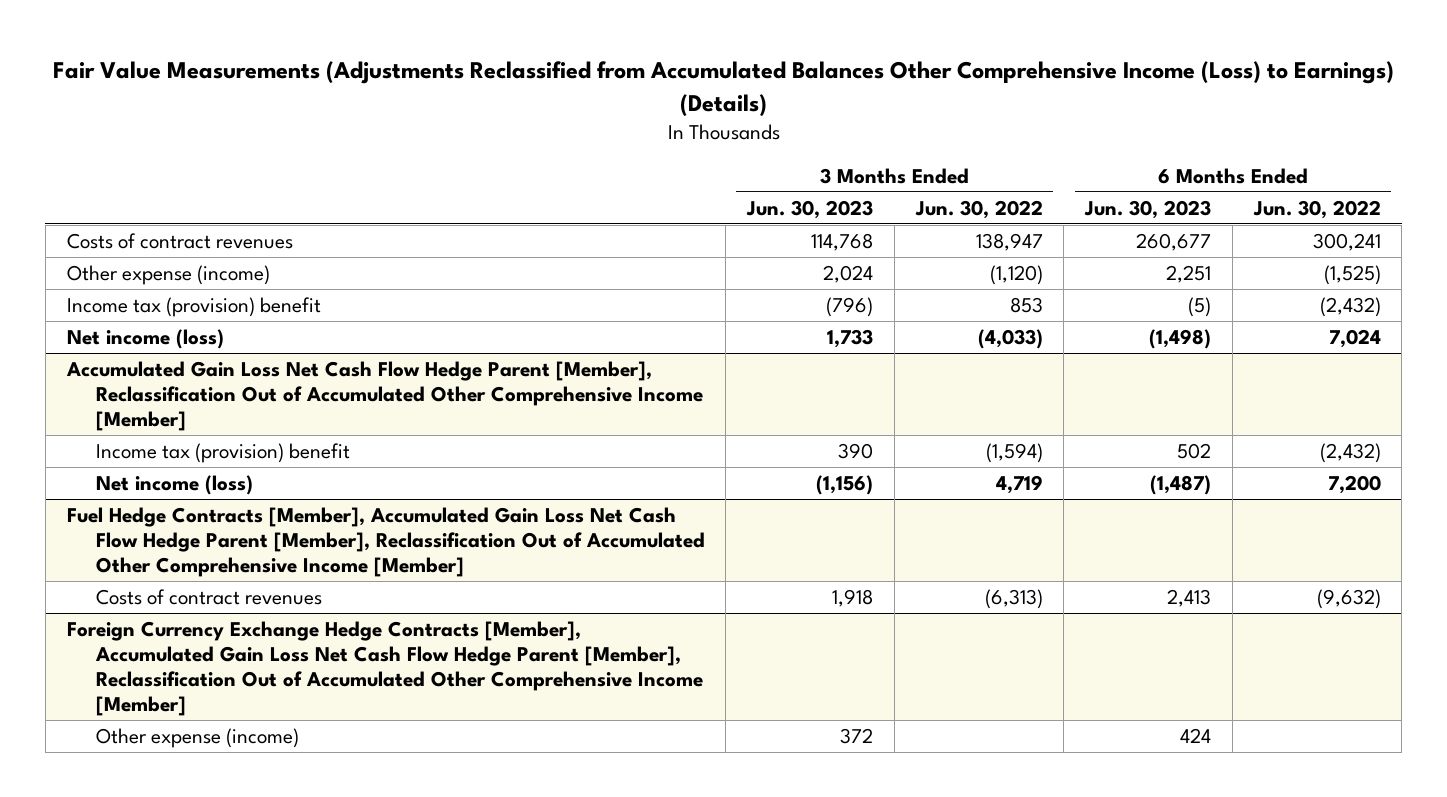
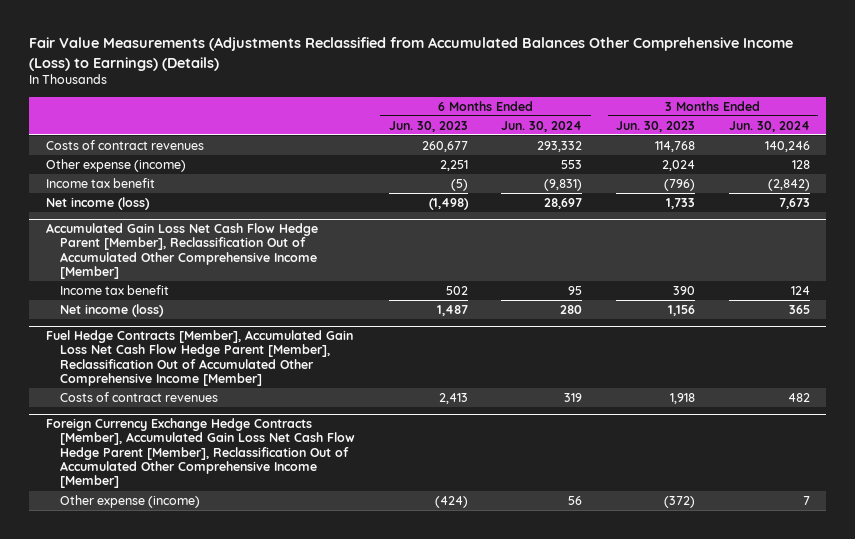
[914,199,1043,219] Jun. 30, 2022 -> none
[1252,199,1381,219] Jun. 30, 2022 -> none
none -> [501,120,583,132] Jun. 30, 2024
none -> [728,120,810,132] Jun. 30, 2024
[66,296,321,317] Income tax (provision) benefit -> [45,177,155,188] Income tax benefit
[95,442,350,463] Income tax (provision) benefit -> [60,284,170,295] Income tax benefit
[816,474,874,495] (1,156) -> [668,304,696,316] 1,156
[1150,474,1212,495] (1,487) -> [436,304,468,316] 1,487
[840,727,874,744] 372 -> [664,495,696,508] (372)
[1180,727,1212,743] 424 -> [434,495,468,508] (424)

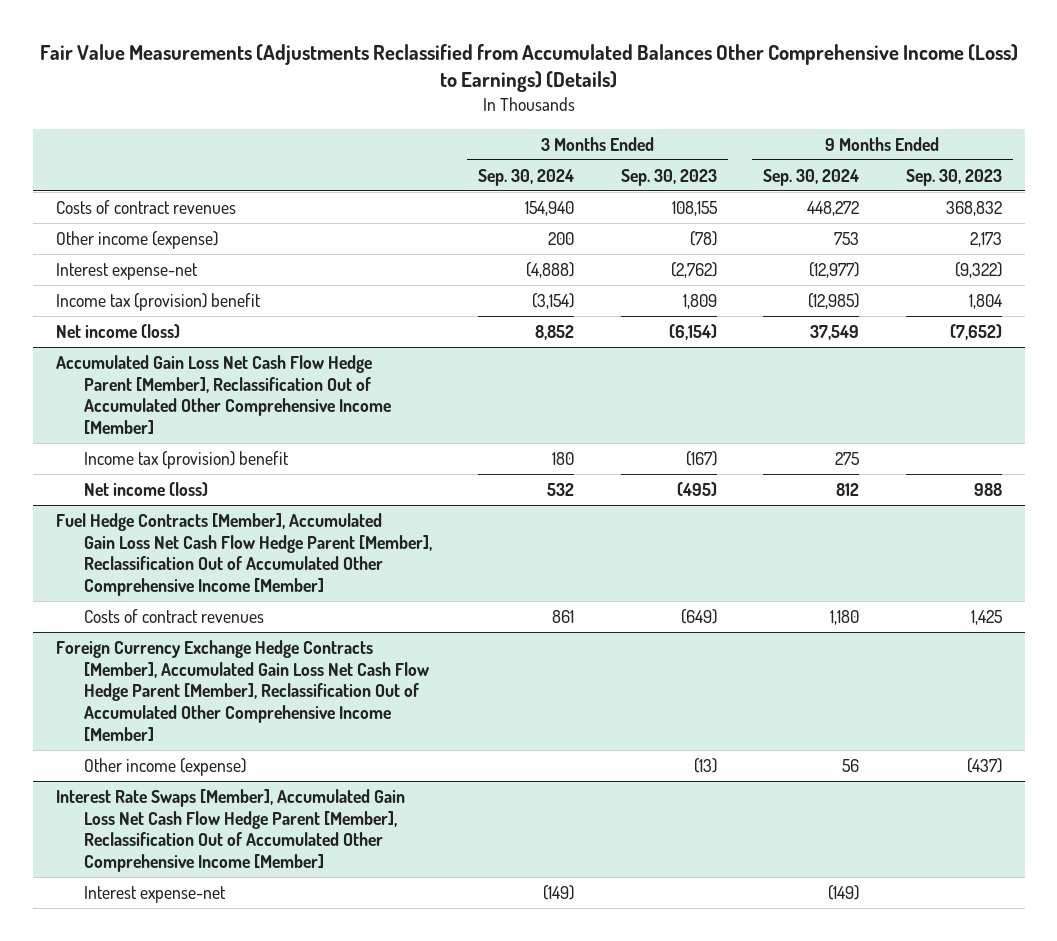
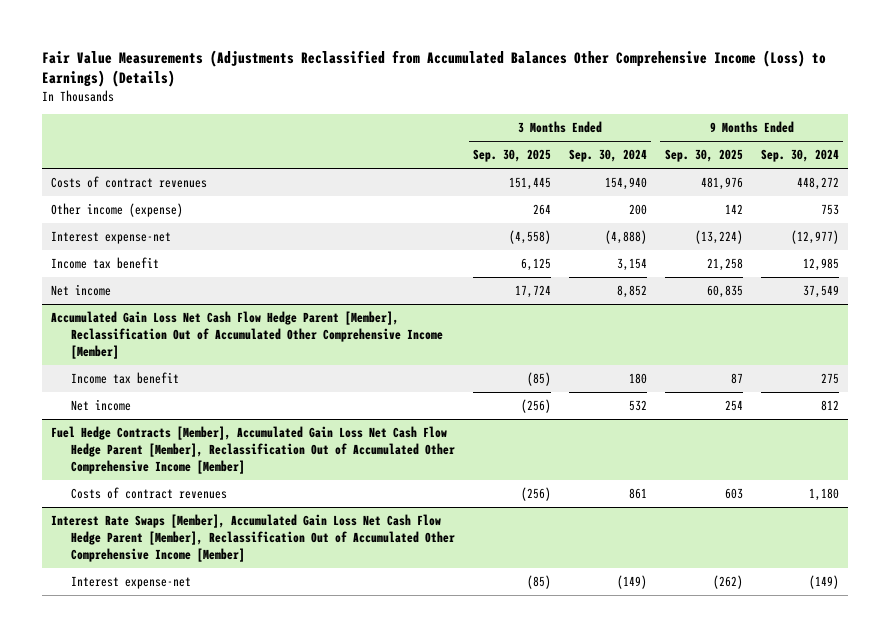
[620,168,717,186] Sep. 30, 2023 -> none
[905,168,1002,186] Sep. 30, 2023 -> none
none -> [473,149,552,163] Sep. 30, 2025
none -> [664,149,743,163] Sep. 30, 2025
[55,292,261,311] Income tax (provision) benefit -> [51,257,160,270] Income tax benefit
[532,292,575,309] (3,154) -> [616,258,647,272] 3,154
[808,292,860,309] (12,985) -> [802,258,839,272] 12,985
[55,323,180,338] Net income (loss) -> [51,284,112,297] Net income
[84,450,290,469] Income tax (provision) benefit -> [71,372,180,385] Income tax benefit
[84,481,209,496] Net income (loss) -> [71,399,132,412] Net income
[55,639,430,741] Foreign Currency Exchange Hedge Contracts [Member], Accumulated Gain Loss Net Cash Flow Hedge Parent [Member], Reclassification Out of Accumulated Other Comprehensive Income [Member] -> none
[84,757,247,776] Other income (expense) -> none

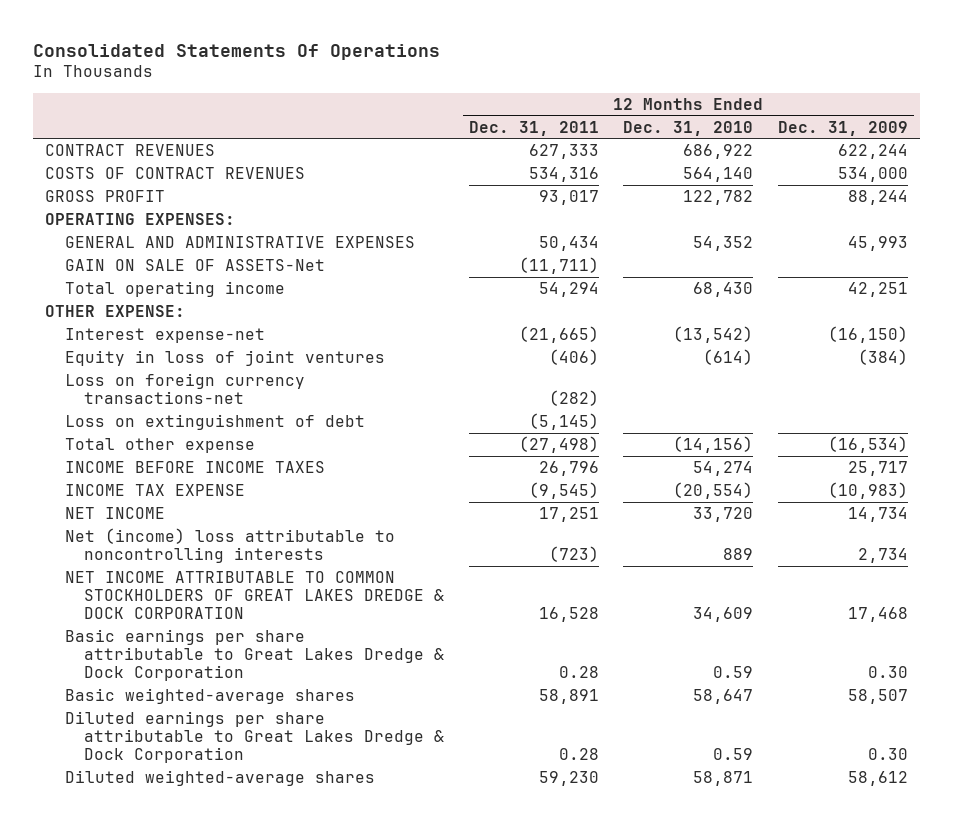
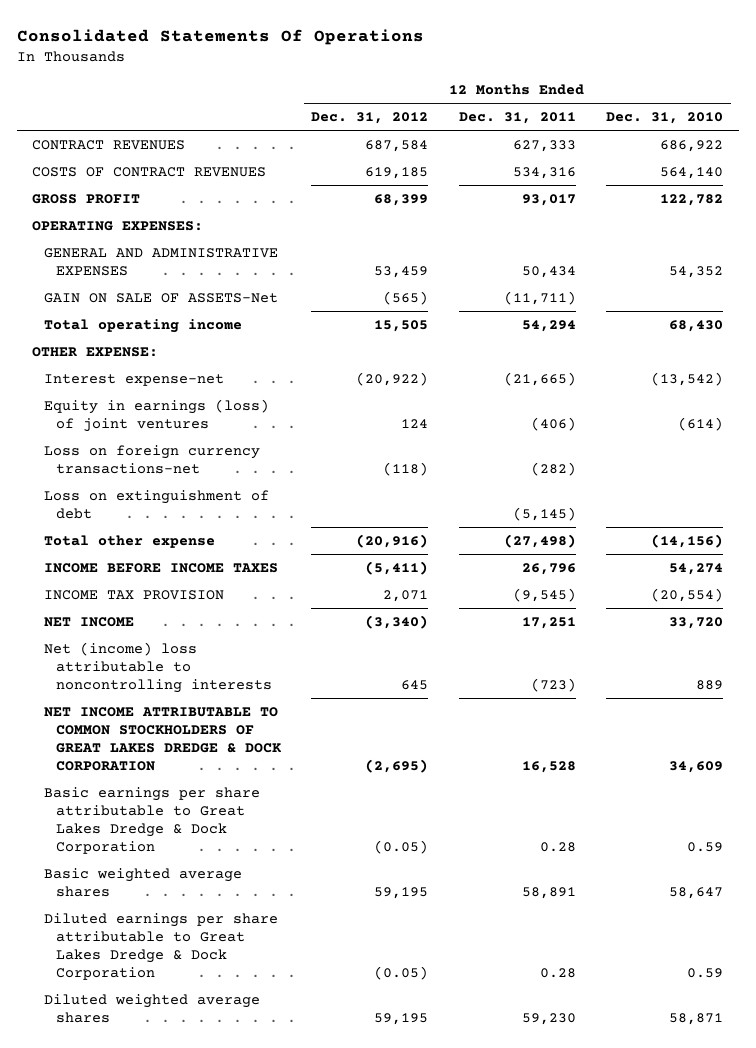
[778,120,909,136] Dec. 31, 2009 -> none
none -> [311,112,429,125] Dec. 31, 2012
[64,350,385,367] Equity in loss of joint ventures -> [44,398,270,432] Equity in earnings (loss) of joint ventures
[64,484,245,497] INCOME TAX EXPENSE -> [44,589,225,600] INCOME TAX PROVISION
[64,688,355,705] Basic weighted-average shares -> [44,867,243,897] Basic weighted average shares
[64,770,375,787] Diluted weighted-average shares -> [44,993,261,1023] Diluted weighted average shares

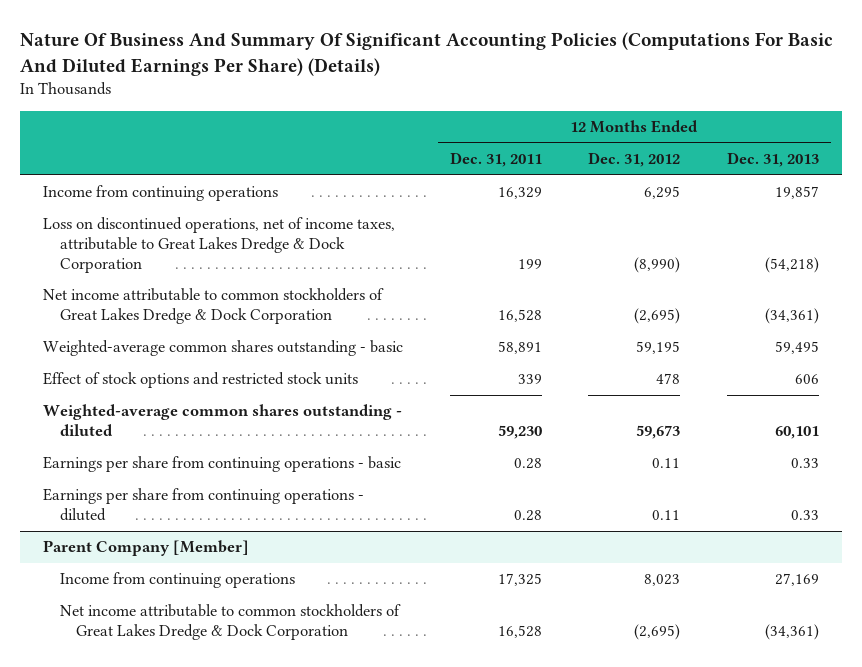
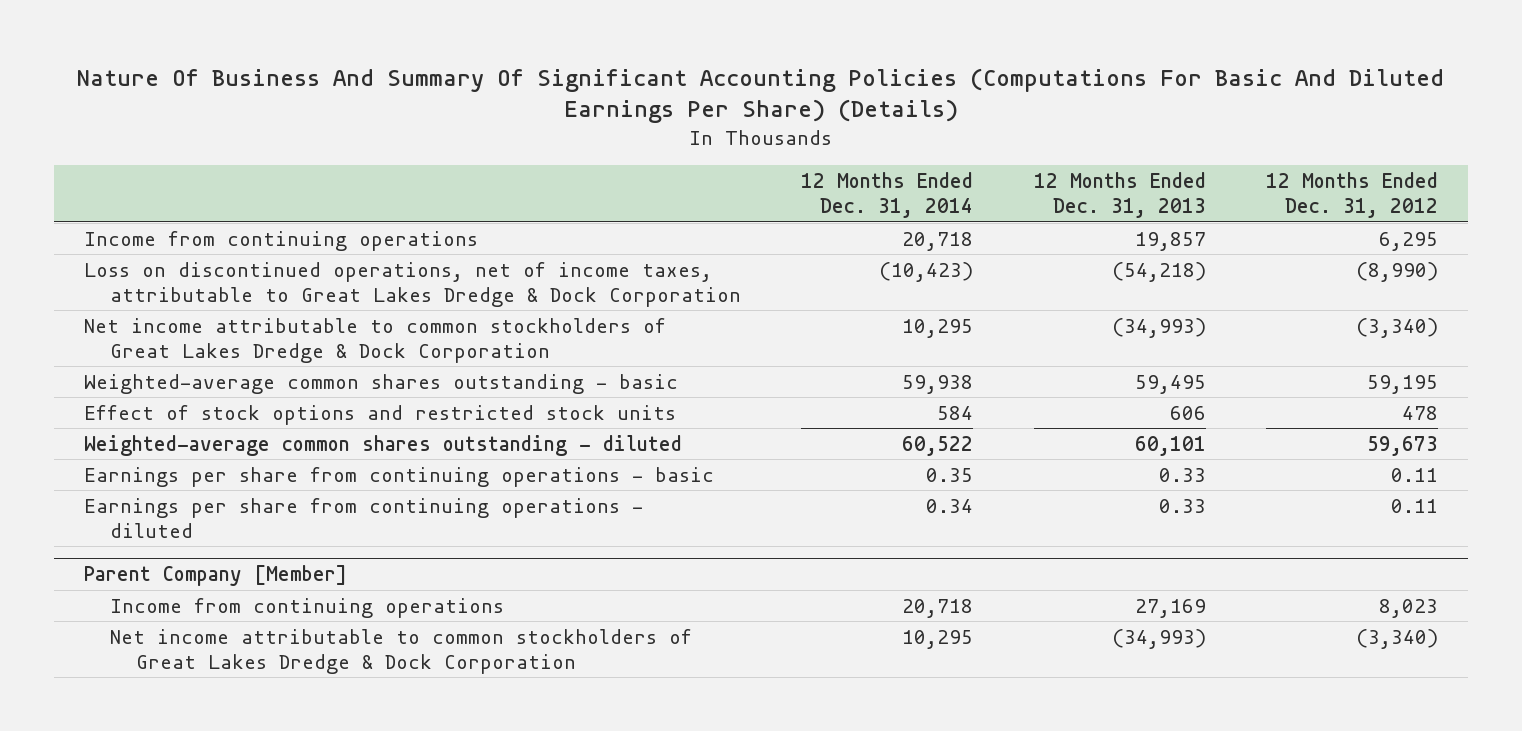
[449,152,542,168] Dec. 31, 2011 -> none
none -> [801,172,974,219] 12 Months Ended Dec. 31, 2014
[634,307,681,324] (2,695) -> [1355,317,1438,338] (3,340)
[764,307,819,324] (34,361) -> [1111,317,1206,338] (34,993)
[634,623,681,640] (2,695) -> [1355,628,1438,649] (3,340)
[764,623,819,640] (34,361) -> [1111,628,1206,649] (34,993)

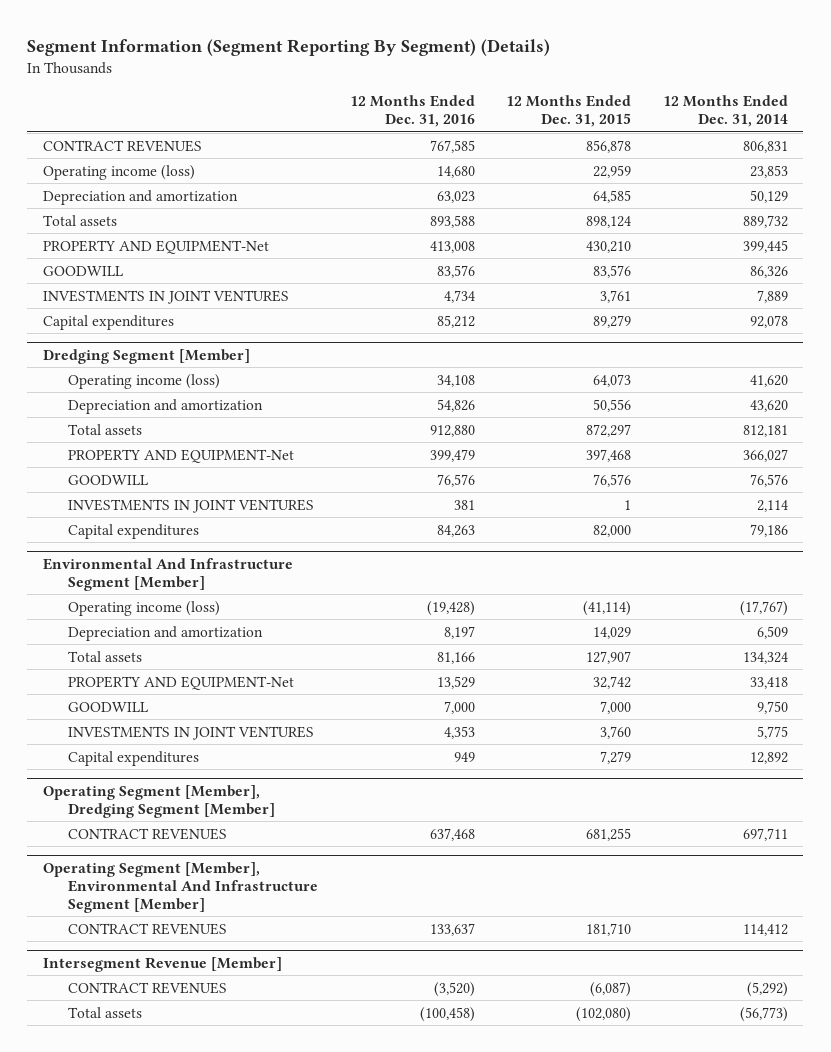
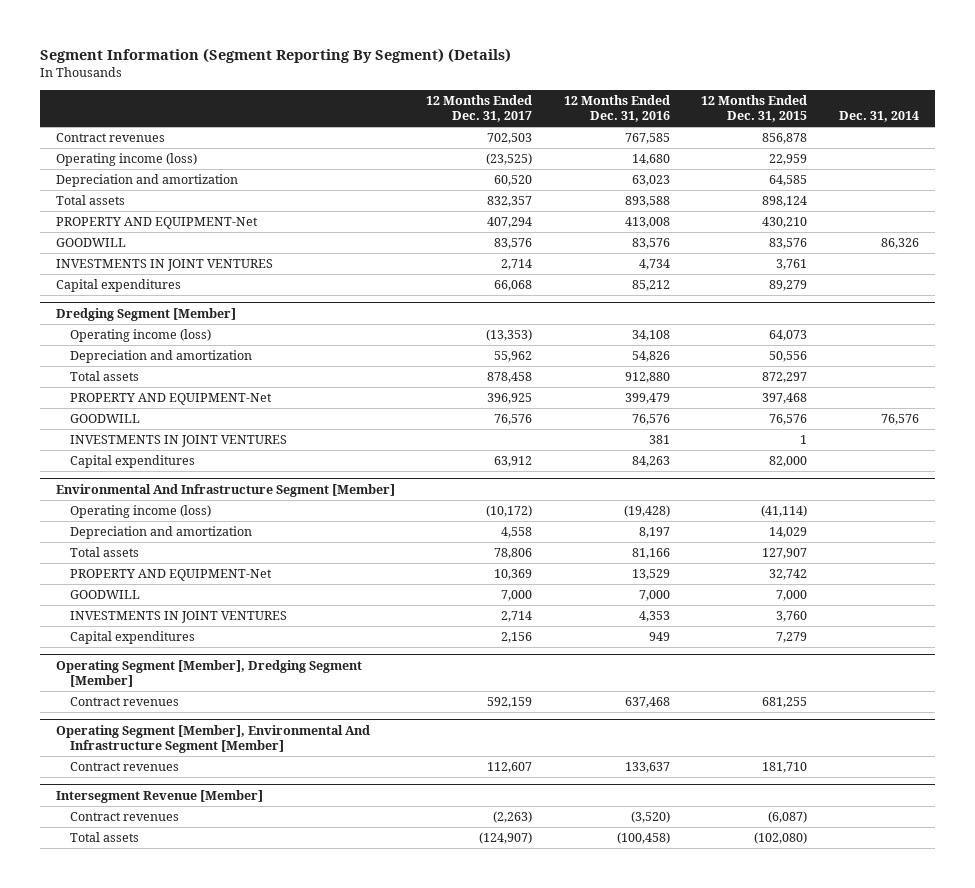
[662,95,788,128] 12 Months Ended Dec. 31, 2014 -> none
none -> [426,94,533,123] 12 Months Ended Dec. 31, 2017
none -> [839,111,920,123] Dec. 31, 2014
[43,139,203,152] CONTRACT REVENUES -> [55,133,165,143] Contract revenues
[68,827,228,840] CONTRACT REVENUES -> [70,697,180,707] Contract revenues
[68,922,228,935] CONTRACT REVENUES -> [70,762,180,772] Contract revenues
[68,981,228,994] CONTRACT REVENUES -> [70,812,180,822] Contract revenues

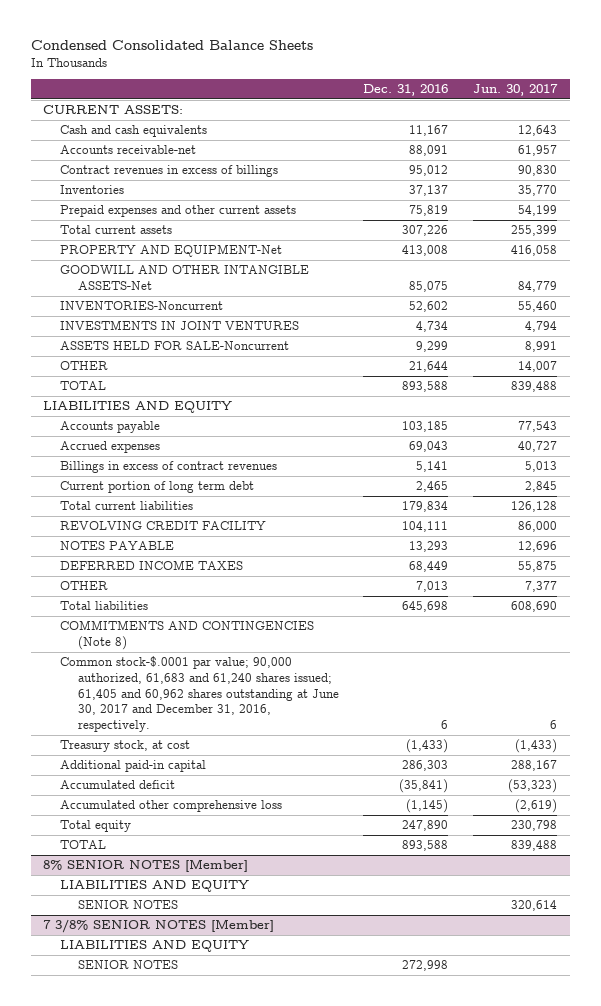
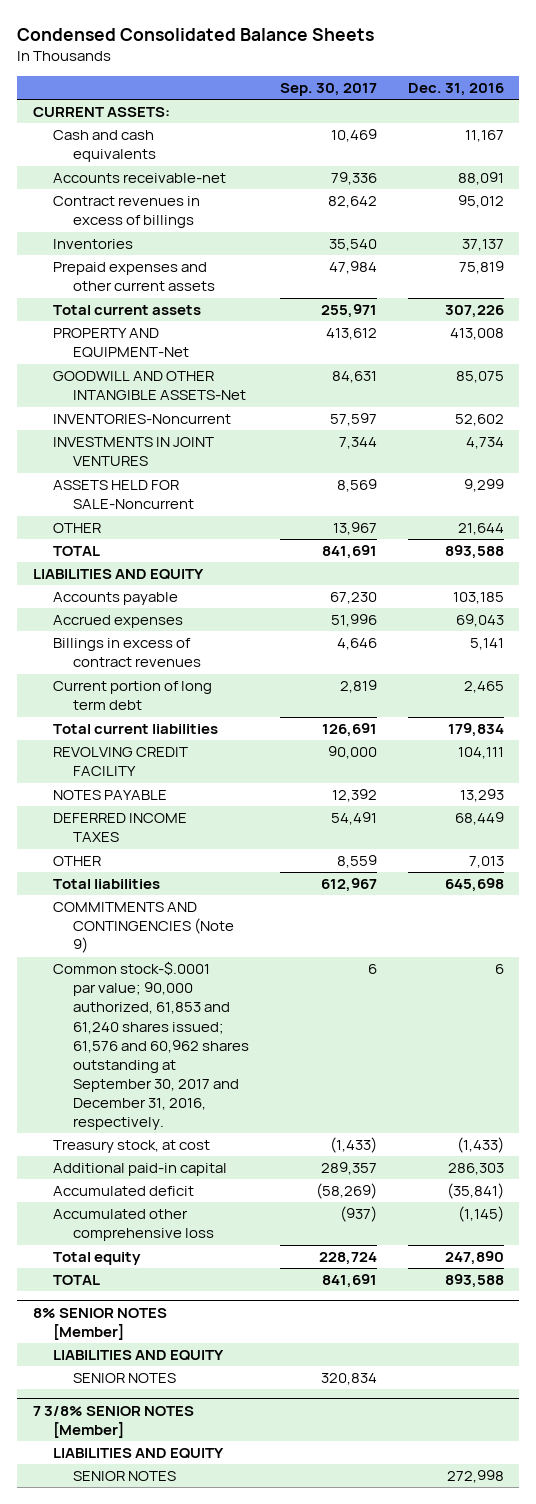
[473,84,559,97] Jun. 30, 2017 -> none
none -> [279,83,377,97] Sep. 30, 2017
[60,620,315,650] COMMITMENTS AND CONTINGENCIES (Note 8) -> [52,902,235,954] COMMITMENTS AND CONTINGENCIES (Note 9)
[60,656,339,733] Common stock-$.0001 par value; 90,000 authorized, 61,683 and 61,240 shares issued; 61,405 and 60,962 shares outstanding at June 30, 2017 and December 31, 2016, respectively. -> [52,961,250,1131] Common stock-$.0001 par value; 90,000 authorized, 61,853 and 61,240 shares issued; 61,576 and 60,962 shares outstanding at September 30, 2017 and December 31, 2016, respectively.

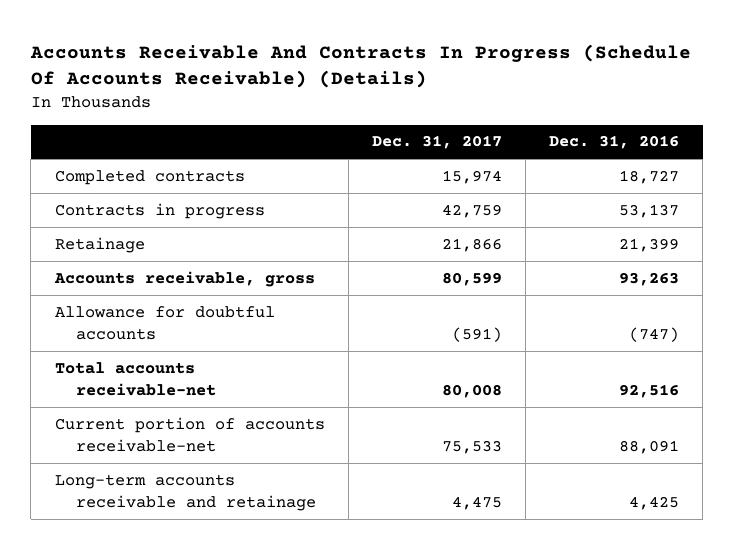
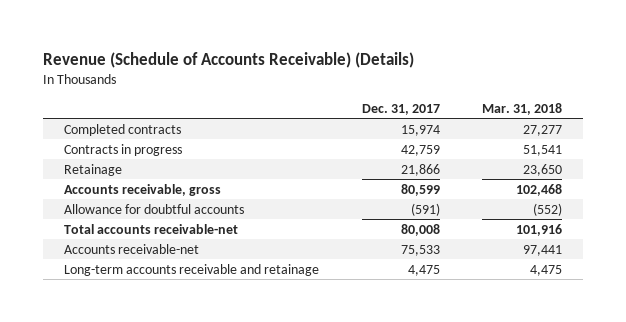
[29,43,691,89] Accounts Receivable And Contracts In Progress (Schedule Of Accounts Receivable) (Details) -> [42,51,414,68] Revenue (Schedule of Accounts Receivable) (Details)
[549,135,680,150] Dec. 31, 2016 -> none
none -> [482,102,563,115] Mar. 31, 2018
[54,416,325,452] Current portion of accounts receivable-net -> [64,243,200,254] Accounts receivable-net

